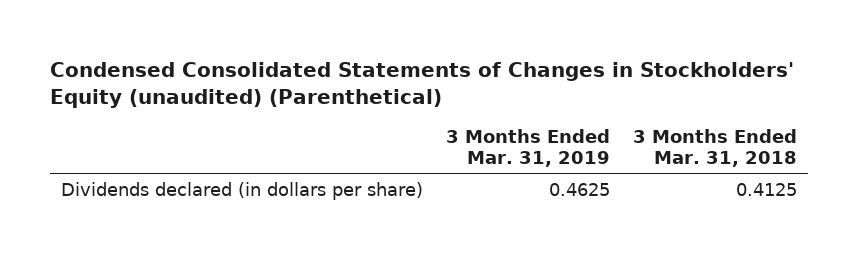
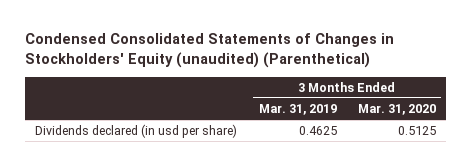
[632,129,797,168] 3 Months Ended Mar. 31, 2018 -> none
none -> [357,104,436,116] Mar. 31, 2020
[61,181,424,200] Dividends declared (in dollars per share) -> [35,124,238,139] Dividends declared (in usd per share)

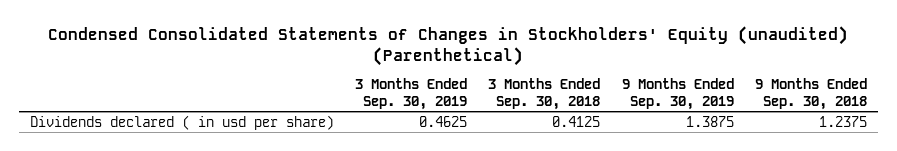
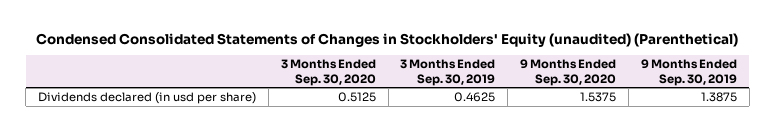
[488,77,601,110] 3 Months Ended Sep. 30, 2018 -> none
[755,77,868,110] 9 Months Ended Sep. 30, 2018 -> none
none -> [280,59,376,86] 3 Months Ended Sep. 30, 2020
none -> [520,59,617,86] 9 Months Ended Sep. 30, 2020
[29,114,334,130] Dividends declared ( in usd per share) -> [38,92,257,105] Dividends declared (in usd per share)

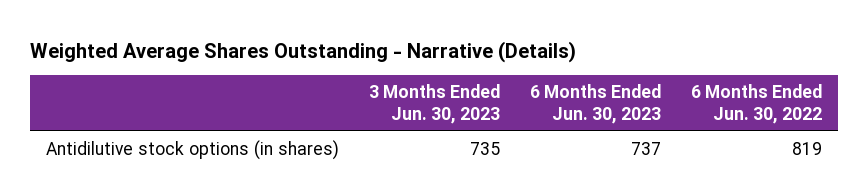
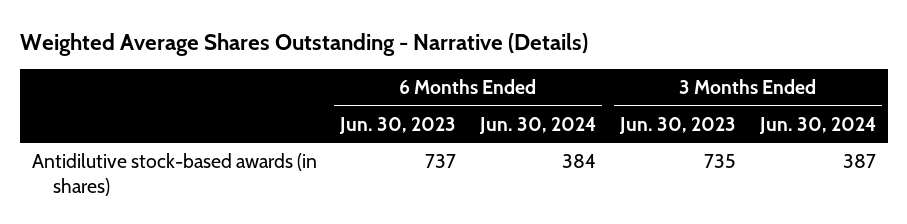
[691,84,823,124] 6 Months Ended Jun. 30, 2022 -> none
none -> [479,116,597,134] Jun. 30, 2024
none -> [758,116,876,134] Jun. 30, 2024
[45,140,339,161] Antidilutive stock options (in shares) -> [31,153,317,196] Antidilutive stock-based awards (in shares)

